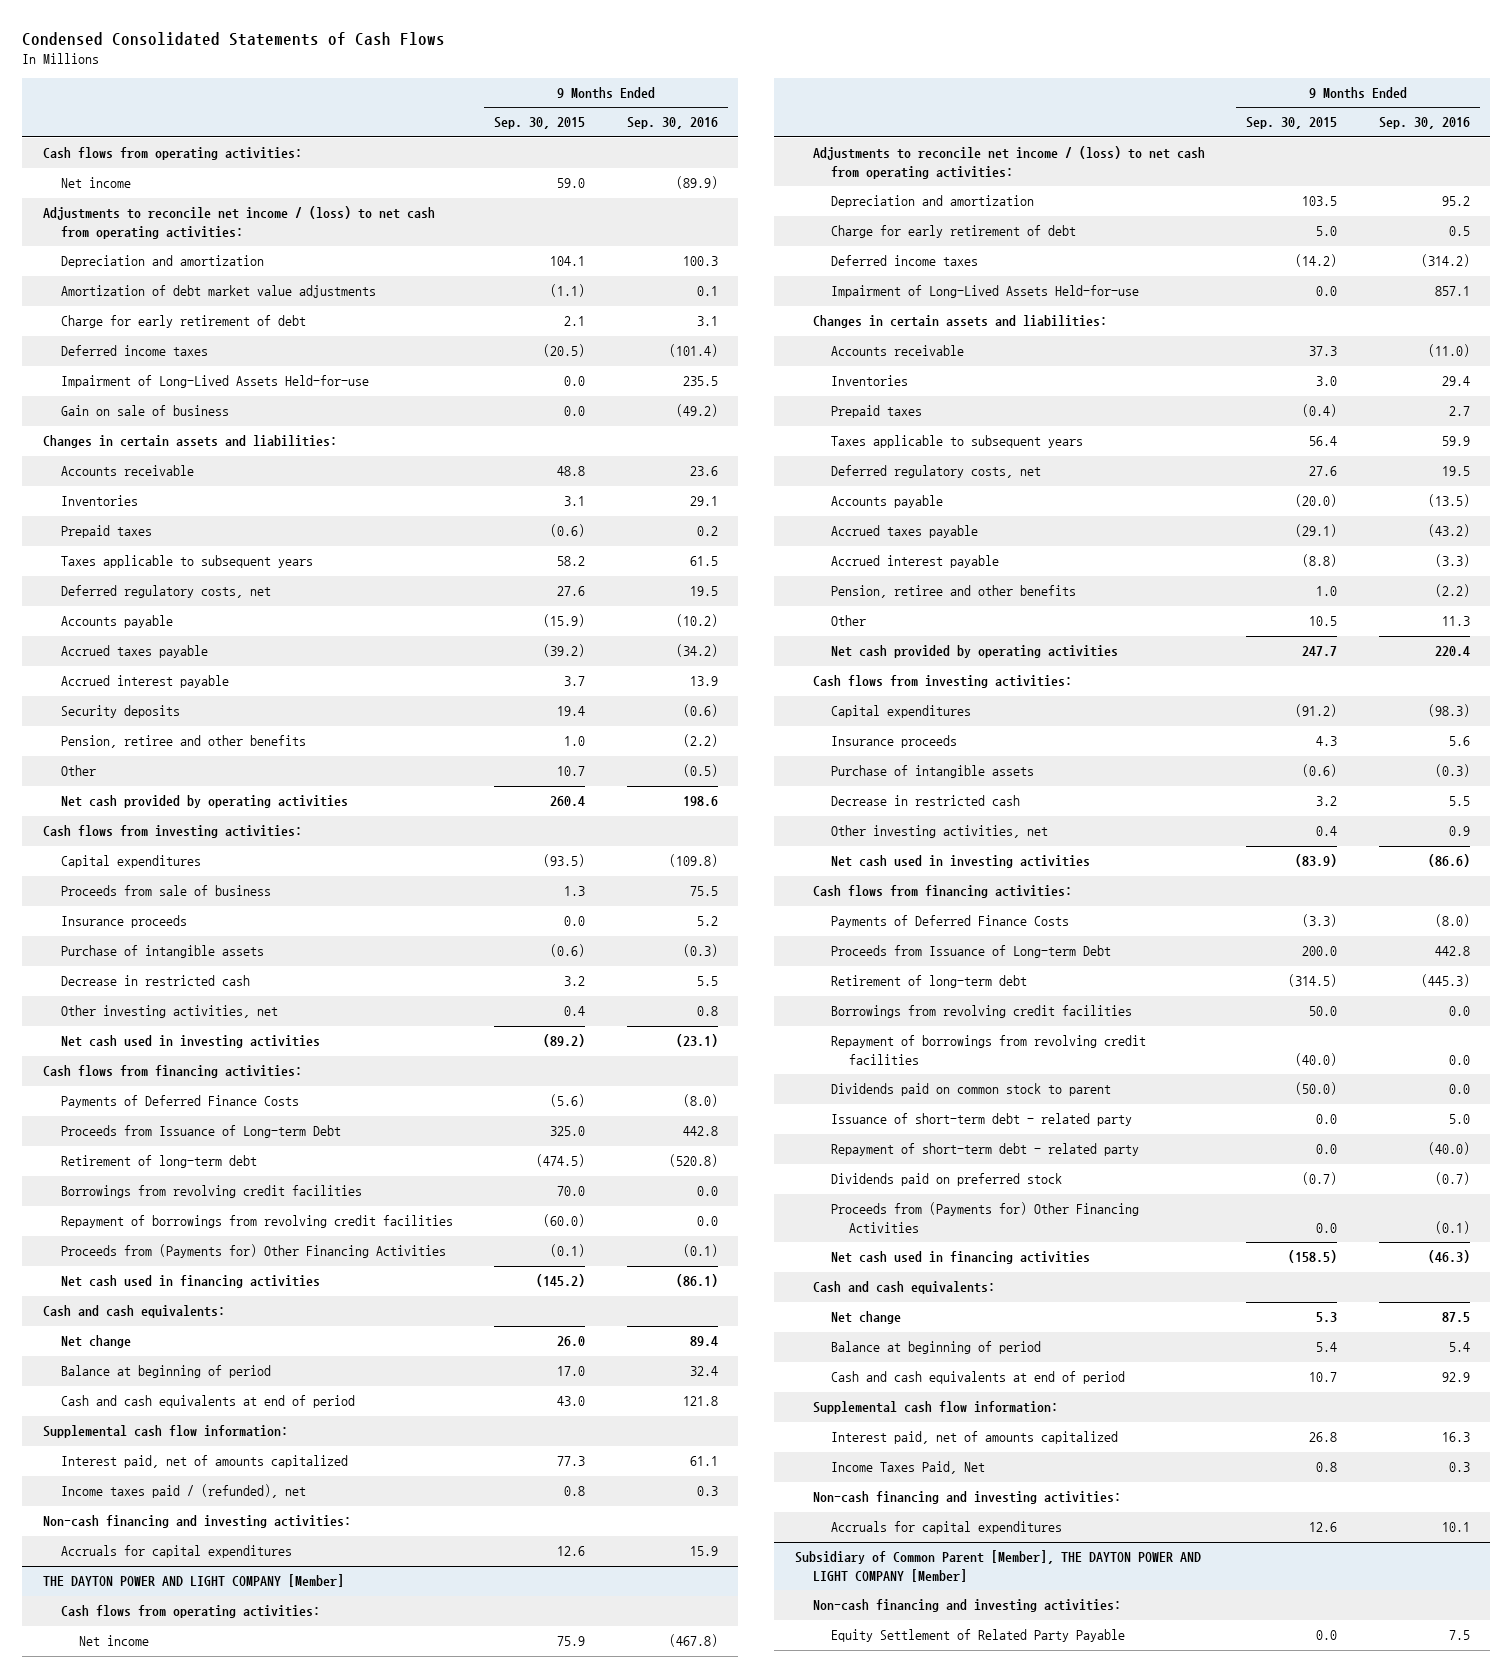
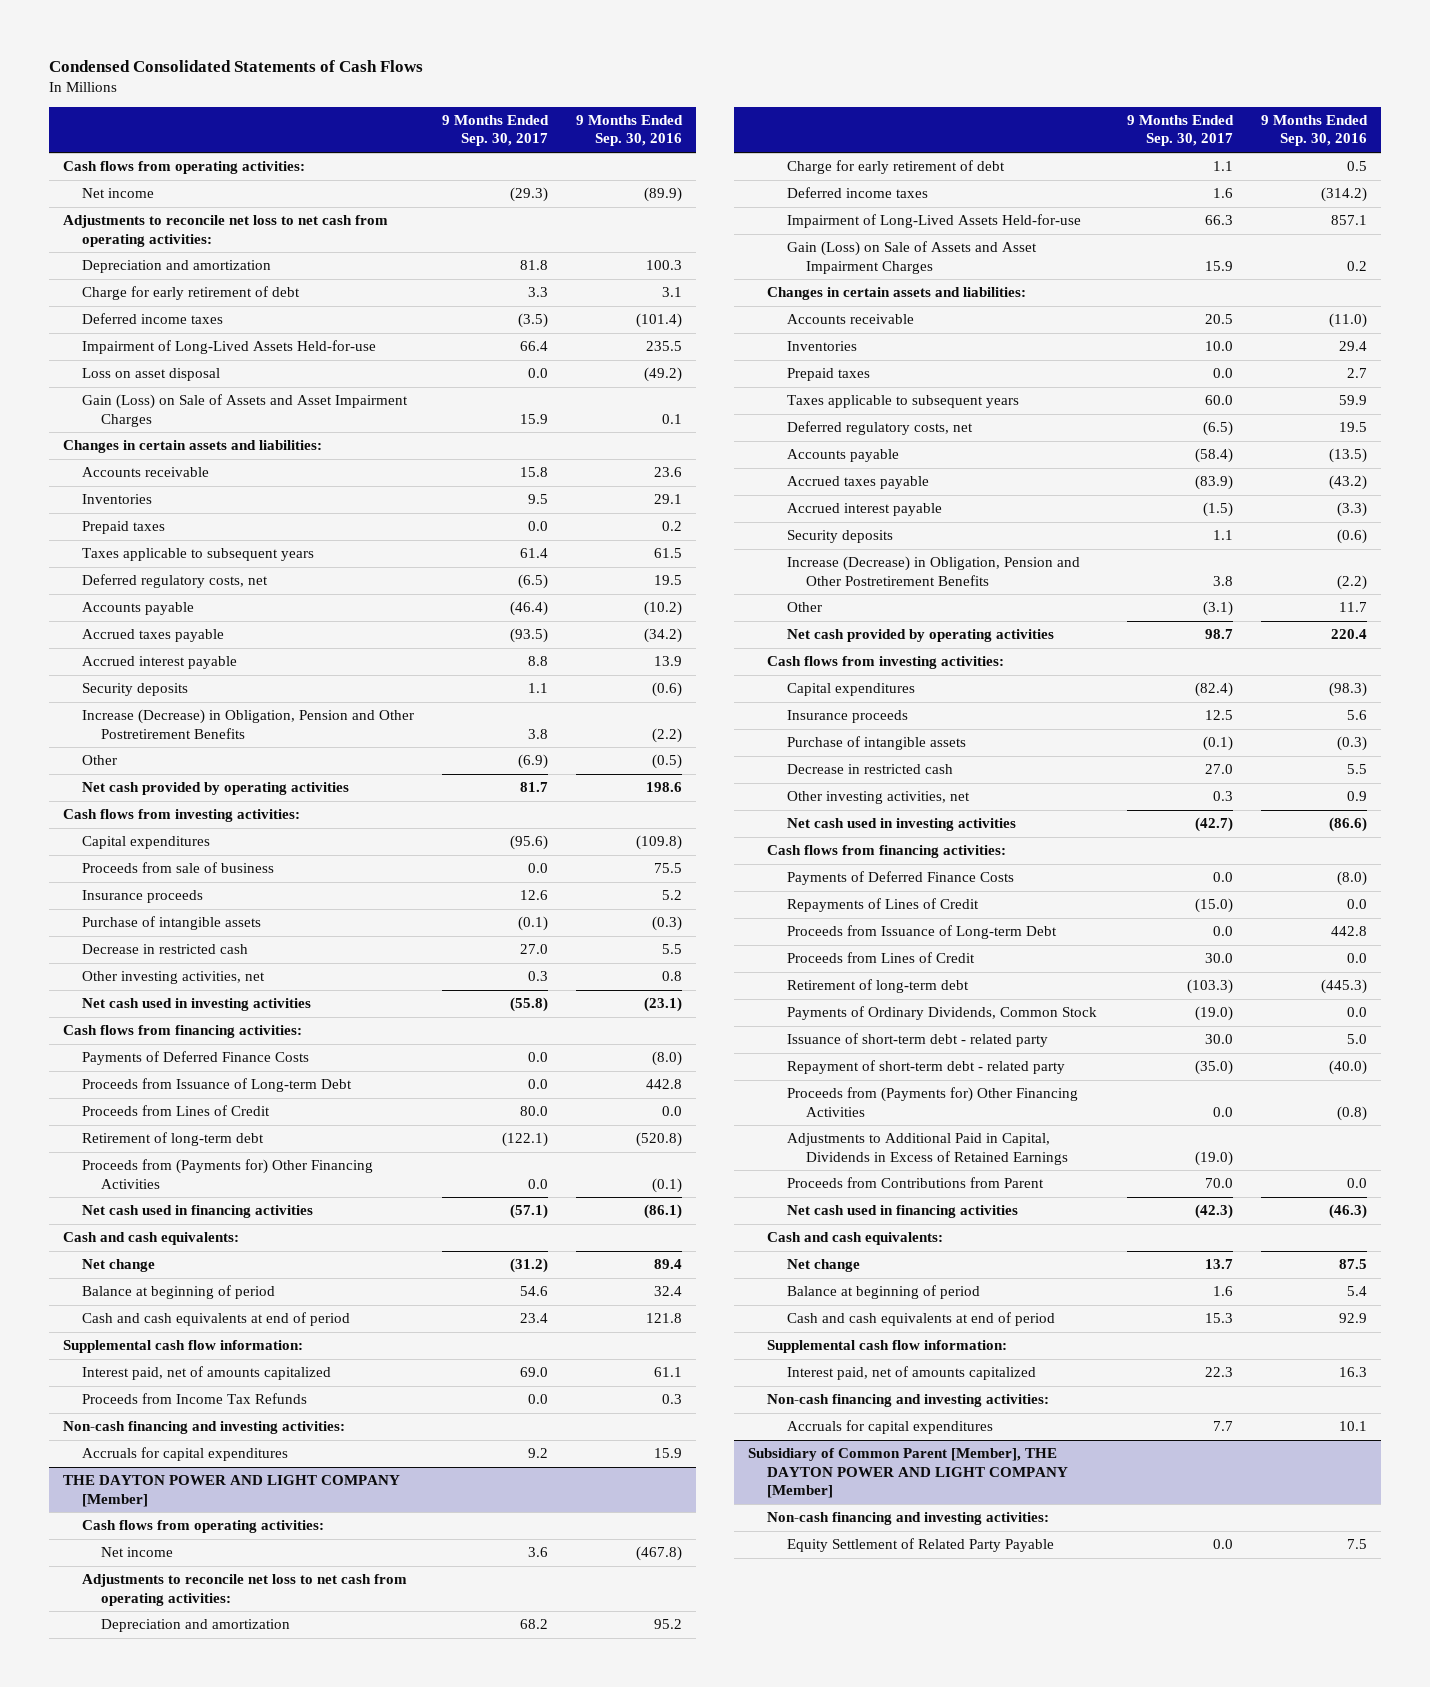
[494,117,586,130] Sep. 30, 2015 -> none
none -> [442,115,550,147] 9 Months Ended Sep. 30, 2017
[42,206,435,239] Adjustments to reconcile net income / (loss) to net cash from operating activities: -> [62,215,388,247] Adjustments to reconcile net loss to net cash from operating activities:
[60,285,376,299] Amortization of debt market value adjustments -> none
[60,405,229,417] Gain on sale of business -> [82,368,221,382] Loss on asset disposal
none -> [82,394,409,427] Gain (Loss) on Sale of Assets and Asset Impairment Charges
[60,735,306,749] Pension, retiree and other benefits -> [82,709,415,739] Increase (Decrease) in Obligation, Pension and Other Postretirement Benefits
none -> [82,1105,271,1117] Proceeds from Lines of Credit
[60,1185,362,1199] Borrowings from revolving credit facilities -> none
[60,1215,453,1229] Repayment of borrowings from revolving credit facilities -> none
[60,1484,306,1499] Income taxes paid / (refunded), net -> [82,1393,308,1405] Proceeds from Income Tax Refunds
[812,146,1205,179] Adjustments to reconcile net income / (loss) to net cash from operating activities: -> [82,1574,408,1606] Adjustments to reconcile net loss to net cash from operating activities:
none -> [786,241,1037,274] Gain (Loss) on Sale of Assets and Asset Impairment Charges
none -> [786,530,893,544] Security deposits
[830,585,1076,599] Pension, retiree and other benefits -> [786,556,1080,586] Increase (Decrease) in Obligation, Pension and Other Postretirement Benefits
[1441,616,1470,627] 11.3 -> [1339,602,1368,613] 11.7
none -> [786,898,979,913] Repayments of Lines of Credit
none -> [786,952,975,964] Proceeds from Lines of Credit
[830,1005,1132,1019] Borrowings from revolving credit facilities -> none
[830,1035,1146,1065] Repayment of borrowings from revolving credit facilities -> none
[830,1083,1111,1097] Dividends paid on common stock to parent -> [786,1006,1097,1021] Payments of Ordinary Dividends, Common Stock
[830,1173,1062,1187] Dividends paid on preferred stock -> none
[1434,1220,1470,1234] (0.1) -> [1337,1105,1368,1121] (0.8)
none -> [786,1133,1068,1165] Adjustments to Additional Paid in Capital, Dividends in Excess of Retained Earnings
none -> [786,1177,1044,1189] Proceeds from Contributions from Parent
[830,1461,985,1475] Income Taxes Paid, Net -> none

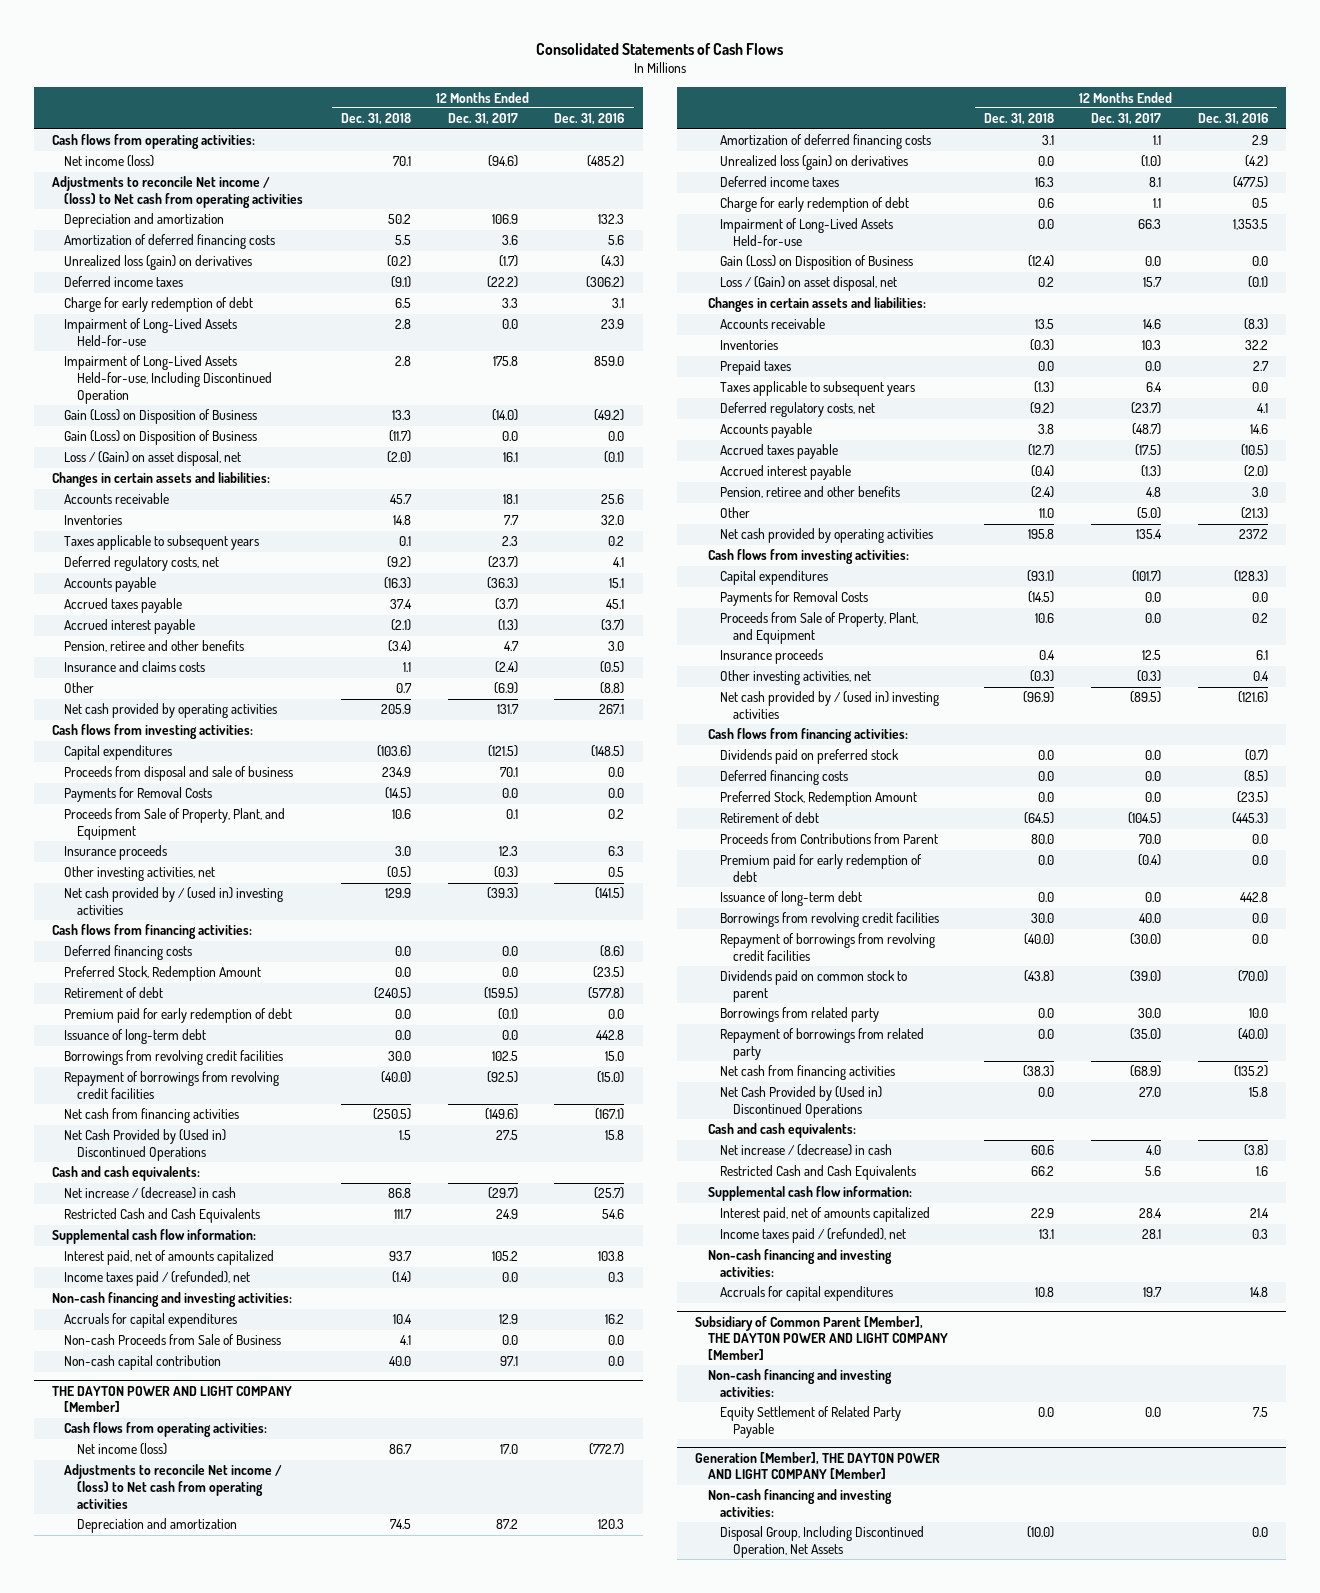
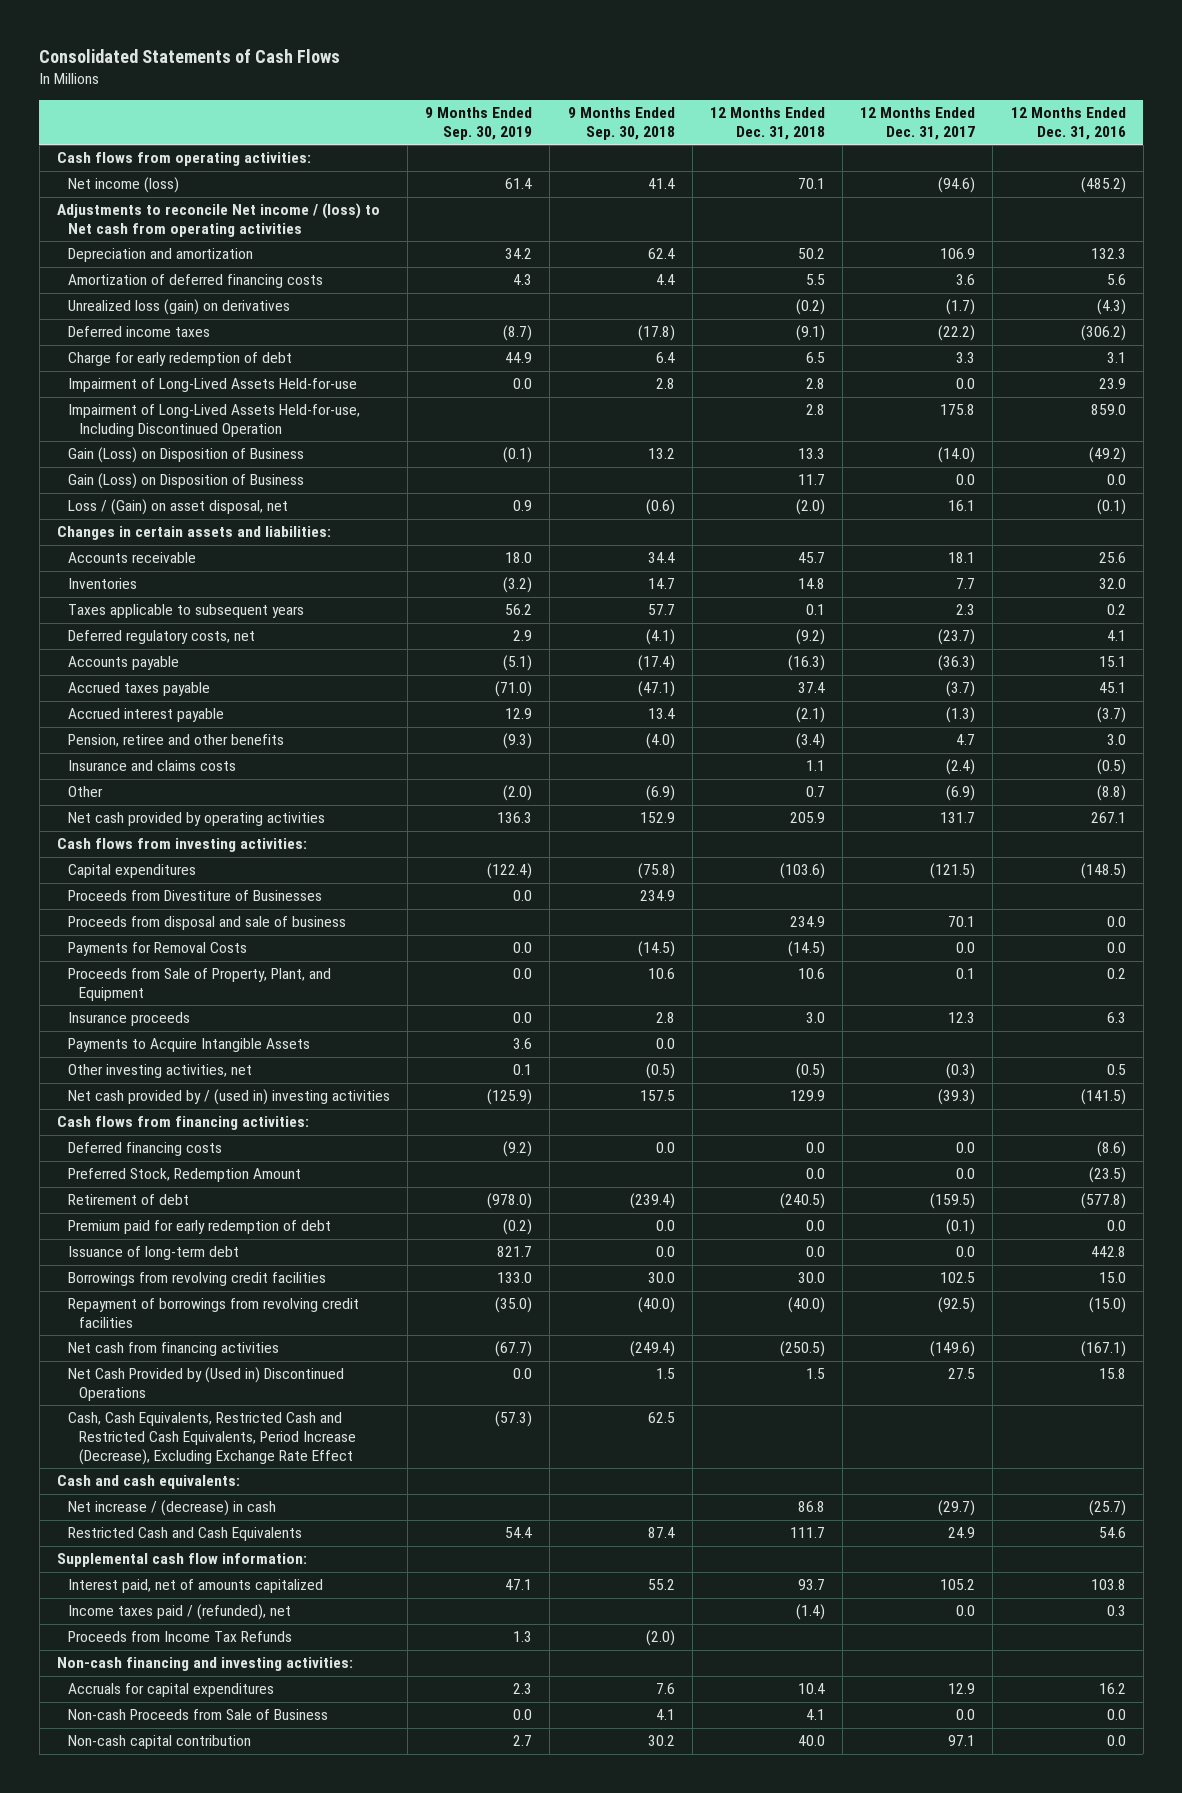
none -> [425,107,533,140] 9 Months Ended Sep. 30, 2019
none -> [567,107,675,140] 9 Months Ended Sep. 30, 2018
[389,430,412,443] (11.7) -> [797,474,825,486] 11.7
none -> [67,890,322,902] Proceeds from Divestiture of Businesses
none -> [67,1038,310,1053] Payments to Acquire Intangible Assets
none -> [67,1412,356,1466] Cash, Cash Equivalents, Restricted Cash and Restricted Cash Equivalents, Period Increase (Decrease), Excluding Exchange Rate Effect
none -> [67,1631,292,1643] Proceeds from Income Tax Refunds
[52,1385,293,1413] THE DAYTON POWER AND LIGHT COMPANY [Member] -> none
[64,1422,268,1438] Cash flows from operating activities: -> none
[76,1443,167,1456] Net income (loss) -> none
[64,1464,283,1509] Adjustments to reconcile Net income / (loss) to Net cash from operating activities -> none
[76,1518,237,1534] Depreciation and amortization -> none
[720,134,932,150] Amortization of deferred financing costs -> none
[720,155,909,171] Unrealized loss (gain) on derivatives -> none
[720,176,840,188] Deferred income taxes -> none
[720,197,910,213] Charge for early redemption of debt -> none
[720,218,894,246] Impairment of Long-Lived Assets Held-for-use -> none
[720,255,914,271] Gain (Loss) on Disposition of Business -> none
[720,276,898,292] Loss / (Gain) on asset disposal, net -> none
[707,297,926,313] Changes in certain assets and liabilities: -> none
[720,318,826,330] Accounts receivable -> none
[720,340,779,351] Inventories -> none
[720,360,792,376] Prepaid taxes -> none
[720,381,916,397] Taxes applicable to subsequent years -> none
[720,402,876,418] Deferred regulatory costs, net -> none
[720,423,813,439] Accounts payable -> none
[720,444,839,460] Accrued taxes payable -> none
[720,465,852,481] Accrued interest payable -> none
[720,486,901,499] Pension, retiree and other benefits -> none
[720,507,751,519] Other -> none
[720,528,934,544] Net cash provided by operating activities -> none
[707,549,909,565] Cash flows from investing activities: -> none
[720,570,829,586] Capital expenditures -> none
[720,591,869,607] Payments for Removal Costs -> none
[720,612,919,644] Proceeds from Sale of Property, Plant, and Equipment -> none
[720,649,824,665] Insurance proceeds -> none
[720,670,872,686] Other investing activities, net -> none
[720,691,940,719] Net cash provided by / (used in) investing activities -> none
[707,728,908,744] Cash flows from financing activities: -> none
[720,749,900,765] Dividends paid on preferred stock -> none
[720,770,849,786] Deferred financing costs -> none
[720,791,918,807] Preferred Stock, Redemption Amount -> none
[720,812,820,824] Retirement of debt -> none
[720,833,939,845] Proceeds from Contributions from Parent -> none
[720,854,923,882] Premium paid for early redemption of debt -> none
[720,891,863,907] Issuance of long-term debt -> none
[720,912,940,928] Borrowings from revolving credit facilities -> none
[720,933,936,961] Repayment of borrowings from revolving credit facilities -> none
[720,970,908,1002] Dividends paid on common stock to parent -> none
[720,1007,880,1023] Borrowings from related party -> none
[720,1028,925,1060] Repayment of borrowings from related party -> none
[720,1065,896,1081] Net cash from financing activities -> none
[720,1086,883,1118] Net Cash Provided by (Used in) Discontinued Operations -> none
[707,1123,856,1139] Cash and cash equivalents: -> none
[720,1144,893,1157] Net increase / (decrease) in cash -> none
[720,1165,917,1181] Restricted Cash and Cash Equivalents -> none
[707,1186,912,1202] Supplemental cash flow information: -> none
[720,1207,931,1223] Interest paid, net of amounts capitalized -> none
[720,1228,907,1244] Income taxes paid / (refunded), net -> none
[707,1249,892,1277] Non-cash financing and investing activities: -> none
[720,1286,894,1302] Accruals for capital expenditures -> none
[695,1315,948,1360] Subsidiary of Common Parent [Member], THE DAYTON POWER AND LIGHT COMPANY [Member] -> none
[707,1369,892,1397] Non-cash financing and investing activities: -> none
[720,1406,902,1438] Equity Settlement of Related Party Payable -> none
[695,1451,941,1480] Generation [Member], THE DAYTON POWER AND LIGHT COMPANY [Member] -> none
[707,1489,892,1517] Non-cash financing and investing activities: -> none
[720,1526,925,1558] Disposal Group, Including Discontinued Operation, Net Assets -> none

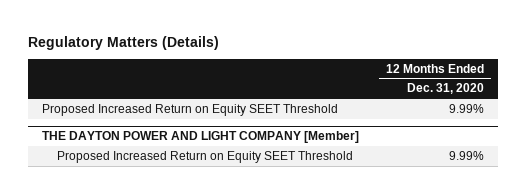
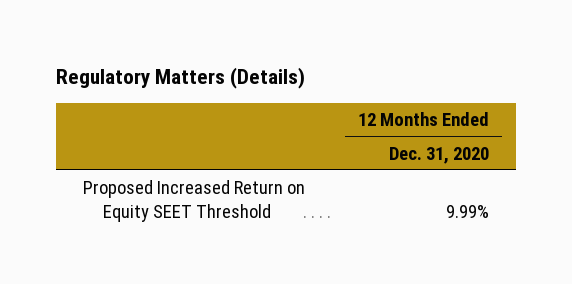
[41,131,359,144] THE DAYTON POWER AND LIGHT COMPANY [Member] -> none
[56,151,353,164] Proposed Increased Return on Equity SEET Threshold -> none

